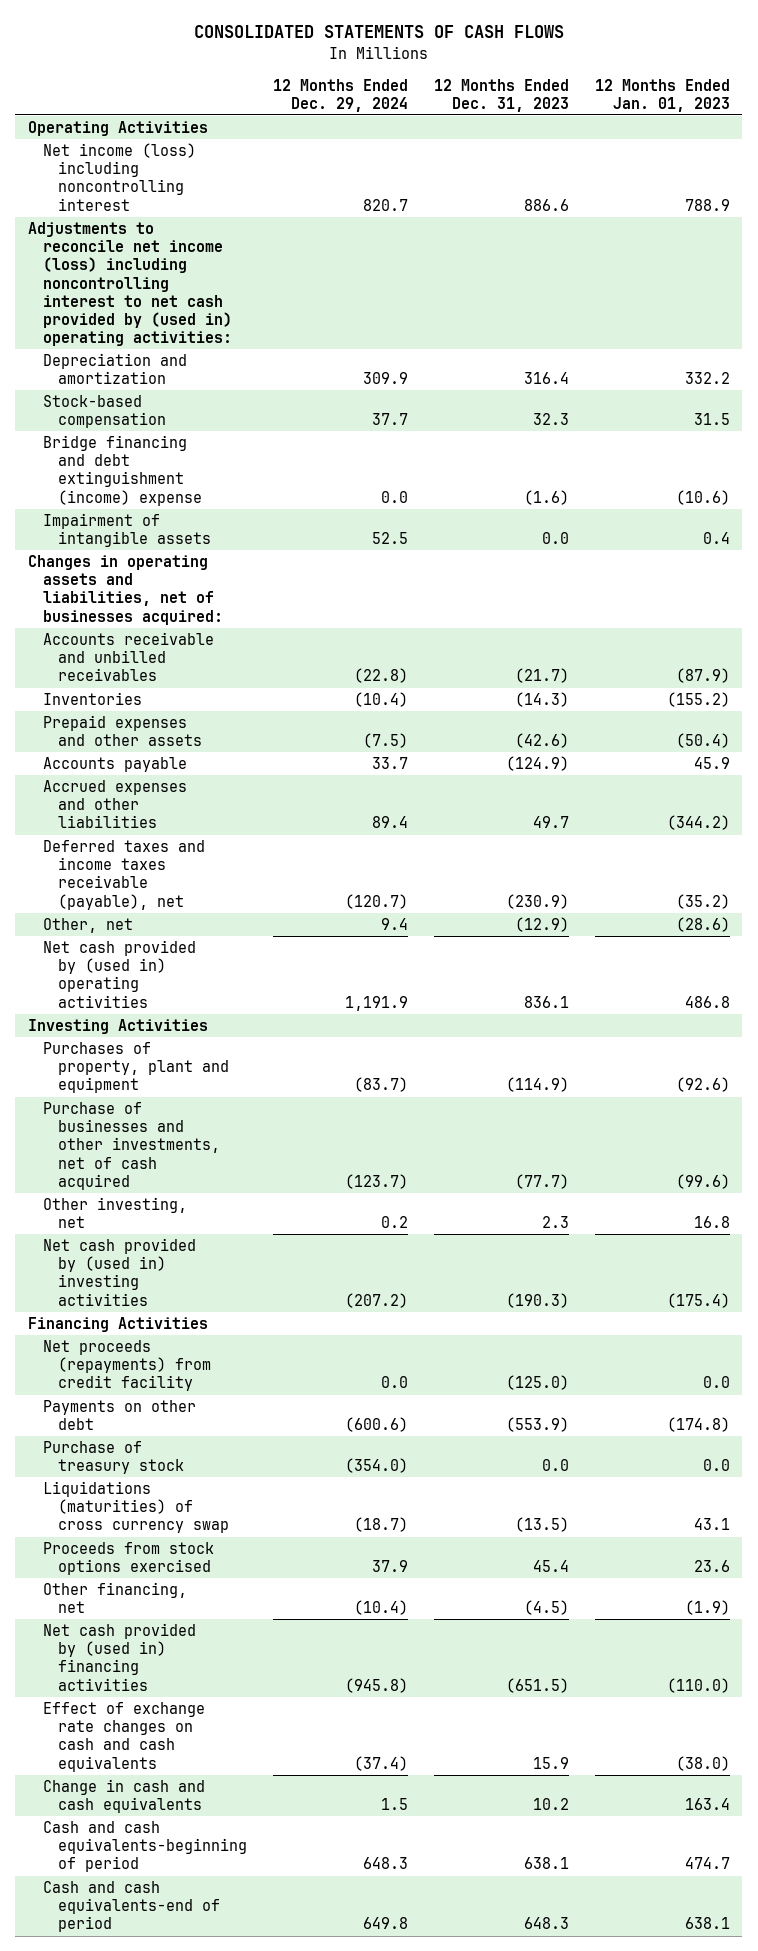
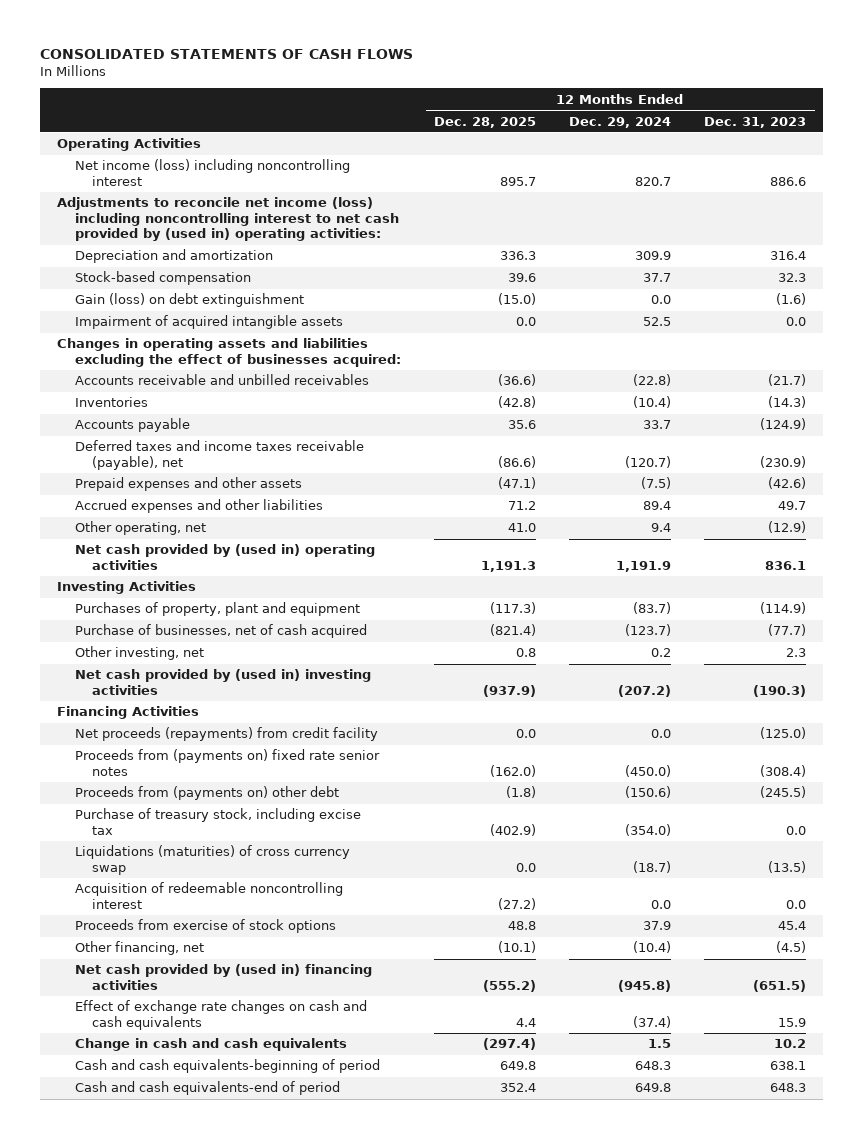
[594,78,730,112] 12 Months Ended Jan. 01, 2023 -> none
none -> [433,116,536,128] Dec. 28, 2025
[43,435,203,506] Bridge financing and debt extinguishment (income) expense -> [74,293,304,308] Gain (loss) on debt extinguishment
[43,513,212,548] Impairment of intangible assets -> [74,315,343,330] Impairment of acquired intangible assets
[28,555,224,625] Changes in operating assets and liabilities, net of businesses acquired: -> [56,338,401,367] Changes in operating assets and liabilities excluding the effect of businesses acquired:
[43,715,203,747] Prepaid expenses and other assets -> [74,477,302,492] Prepaid expenses and other assets
[43,780,188,829] Accrued expenses and other liabilities -> [74,499,323,514] Accrued expenses and other liabilities
[43,918,134,934] Other, net -> [74,521,206,536] Other operating, net
[43,1102,221,1190] Purchase of businesses and other investments, net of cash acquired -> [74,624,367,639] Purchase of businesses, net of cash acquired
none -> [74,749,380,776] Proceeds from (payments on) fixed rate senior notes
[43,1400,197,1431] Payments on other debt -> [74,786,339,801] Proceeds from (payments on) other debt
[345,1417,409,1433] (600.6) -> [625,786,672,799] (150.6)
[505,1417,569,1433] (553.9) -> [760,786,807,799] (245.5)
[43,1441,185,1475] Purchase of treasury stock -> [74,808,361,835] Purchase of treasury stock, including excise tax
none -> [74,882,343,909] Acquisition of redeemable noncontrolling interest
[43,1542,215,1576] Proceeds from stock options exercised -> [74,919,336,934] Proceeds from exercise of stock options

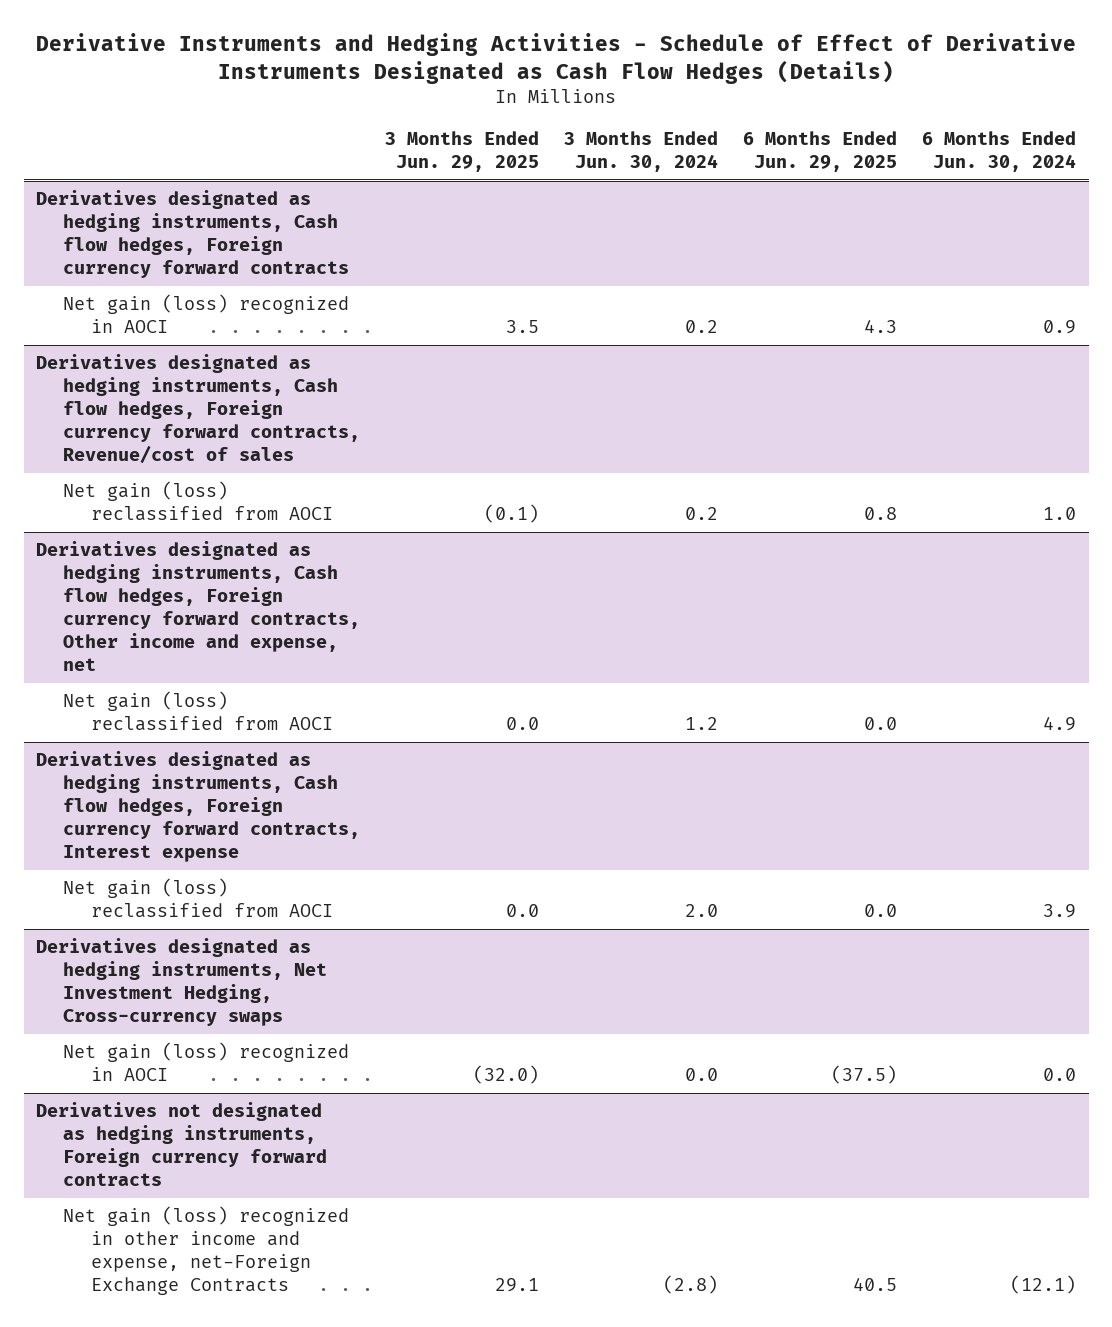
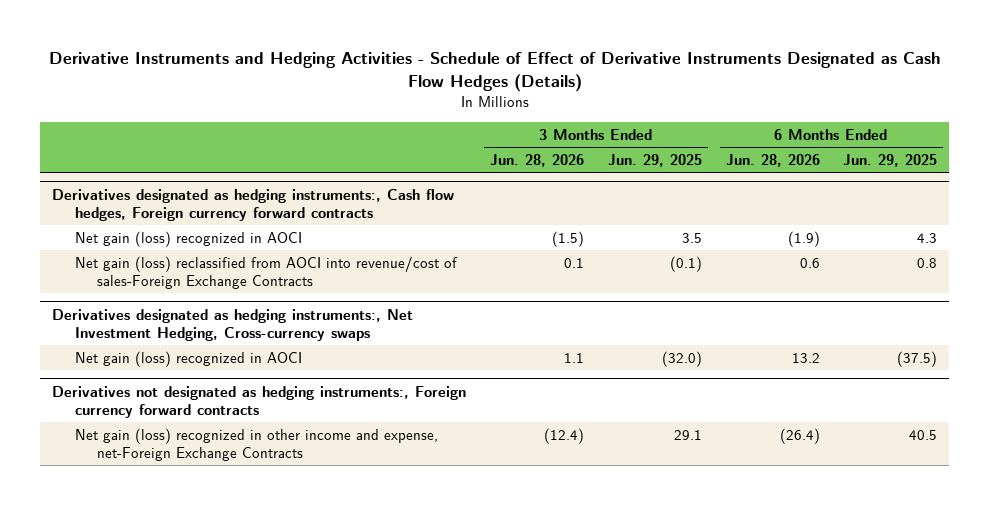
[564,131,719,173] 3 Months Ended Jun. 30, 2024 -> none
[922,131,1077,173] 6 Months Ended Jun. 30, 2024 -> none
none -> [490,153,585,167] Jun. 28, 2026
none -> [725,153,820,167] Jun. 28, 2026
[35,190,350,279] Derivatives designated as hedging instruments, Cash flow hedges, Foreign currency forward contracts -> [52,188,455,221] Derivatives designated as hedging instruments:, Cash flow hedges, Foreign currency forward contracts
[35,354,361,464] Derivatives designated as hedging instruments, Cash flow hedges, Foreign currency forward contracts, Revenue/cost of sales -> none
[35,541,361,671] Derivatives designated as hedging instruments, Cash flow hedges, Foreign currency forward contracts, Other income and expense, net -> none
[63,691,333,732] Net gain (loss) reclassified from AOCI -> none
[35,751,361,862] Derivatives designated as hedging instruments, Cash flow hedges, Foreign currency forward contracts, Interest expense -> none
[63,878,333,919] Net gain (loss) reclassified from AOCI -> none
[63,481,333,522] Net gain (loss) reclassified from AOCI -> [74,255,458,289] Net gain (loss) reclassified from AOCI into revenue/cost of sales-Foreign Exchange Contracts
[35,938,328,1027] Derivatives designated as hedging instruments, Net Investment Hedging, Cross-currency swaps -> [52,308,414,341] Derivatives designated as hedging instruments:, Net Investment Hedging, Cross-currency swaps
[35,1102,328,1187] Derivatives not designated as hedging instruments, Foreign currency forward contracts -> [52,385,467,418] Derivatives not designated as hedging instruments:, Foreign currency forward contracts

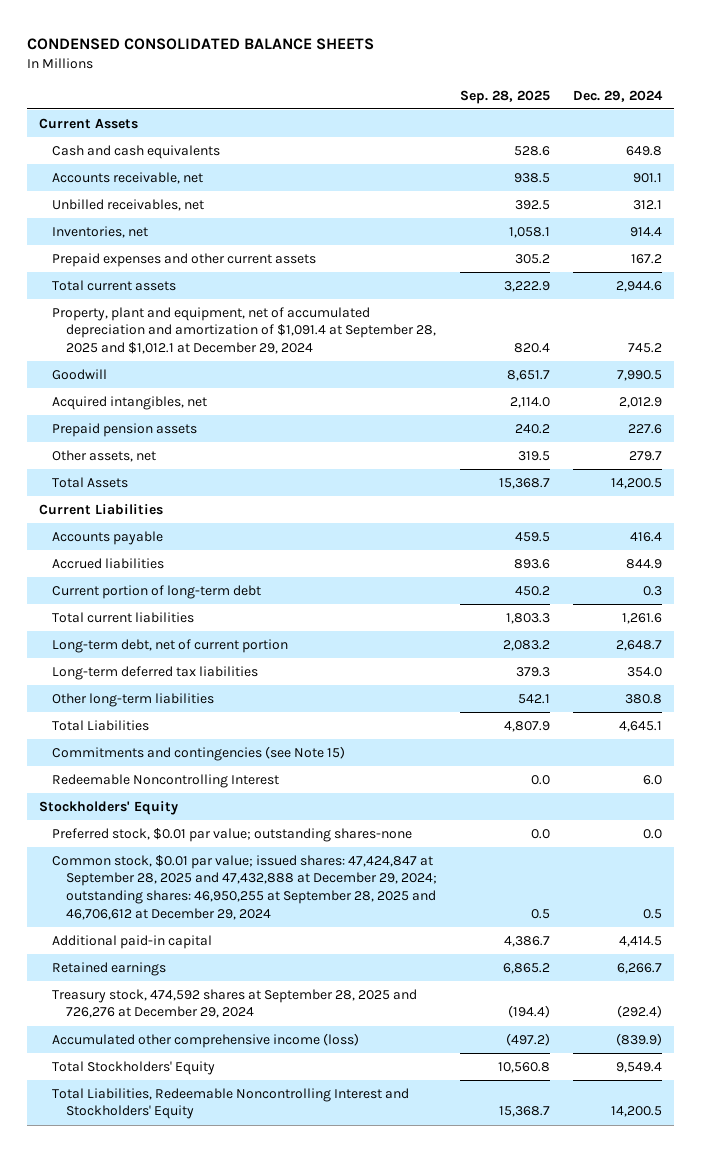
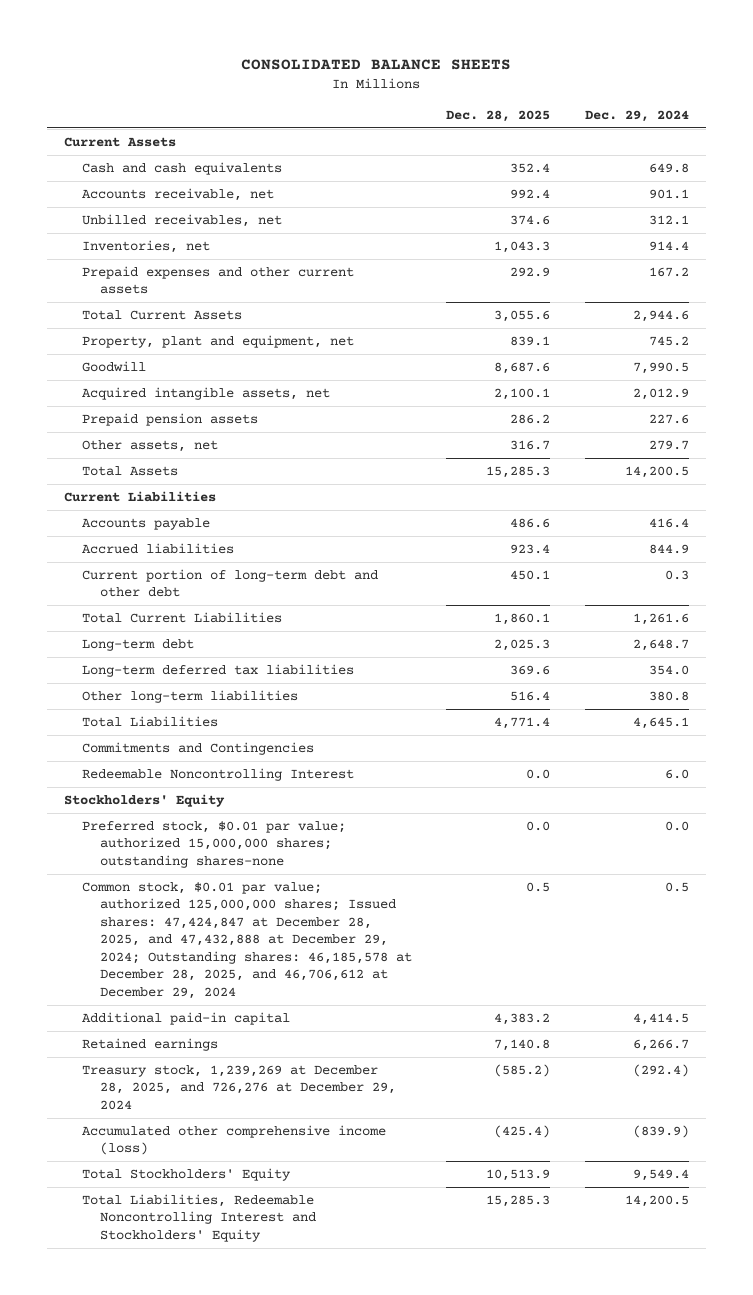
[27,37,375,50] CONDENSED CONSOLIDATED BALANCE SHEETS -> [241,58,512,70] CONSOLIDATED BALANCE SHEETS
[459,89,550,104] Sep. 28, 2025 -> none
none -> [446,109,551,122] Dec. 28, 2025
[52,279,177,291] Total current assets -> [82,309,243,320] Total Current Assets
[52,306,436,354] Property, plant and equipment, net of accumulated depreciation and amortization of $1,091.4 at September 28, 2025 and $1,012.1 at December 29, 2024 -> [82,334,355,348] Property, plant and equipment, net
[52,395,208,410] Acquired intangibles, net -> [82,386,331,400] Acquired intangible assets, net
[52,584,262,599] Current portion of long-term debt -> [82,568,379,598] Current portion of long-term debt and other debt
[52,611,195,623] Total current liabilities -> [82,611,283,623] Total Current Liabilities
[52,638,289,653] Long-term debt, net of current portion -> [82,638,195,651] Long-term debt
[52,745,346,761] Commitments and contingencies (see Note 15) -> [82,741,315,755] Commitments and Contingencies
[52,827,413,842] Preferred stock, $0.01 par value; outstanding shares-none -> [82,820,347,868] Preferred stock, $0.01 par value; authorized 15,000,000 shares; outstanding shares-none
[52,854,437,920] Common stock, $0.01 par value; issued shares: 47,424,847 at September 28, 2025 and 47,432,888 at December 29, 2024; outstanding shares: 46,950,255 at September 28, 2025 and 46,706,612 at December 29, 2024 -> [82,881,412,999] Common stock, $0.01 par value; authorized 125,000,000 shares; Issued shares: 47,424,847 at December 28, 2025, and 47,432,888 at December 29, 2024; Outstanding shares: 46,185,578 at December 28, 2025, and 46,706,612 at December 29, 2024
[52,988,418,1019] Treasury stock, 474,592 shares at September 28, 2025 and 726,276 at December 29, 2024 -> [82,1064,396,1110] Treasury stock, 1,239,269 at December 28, 2025, and 726,276 at December 29, 2024

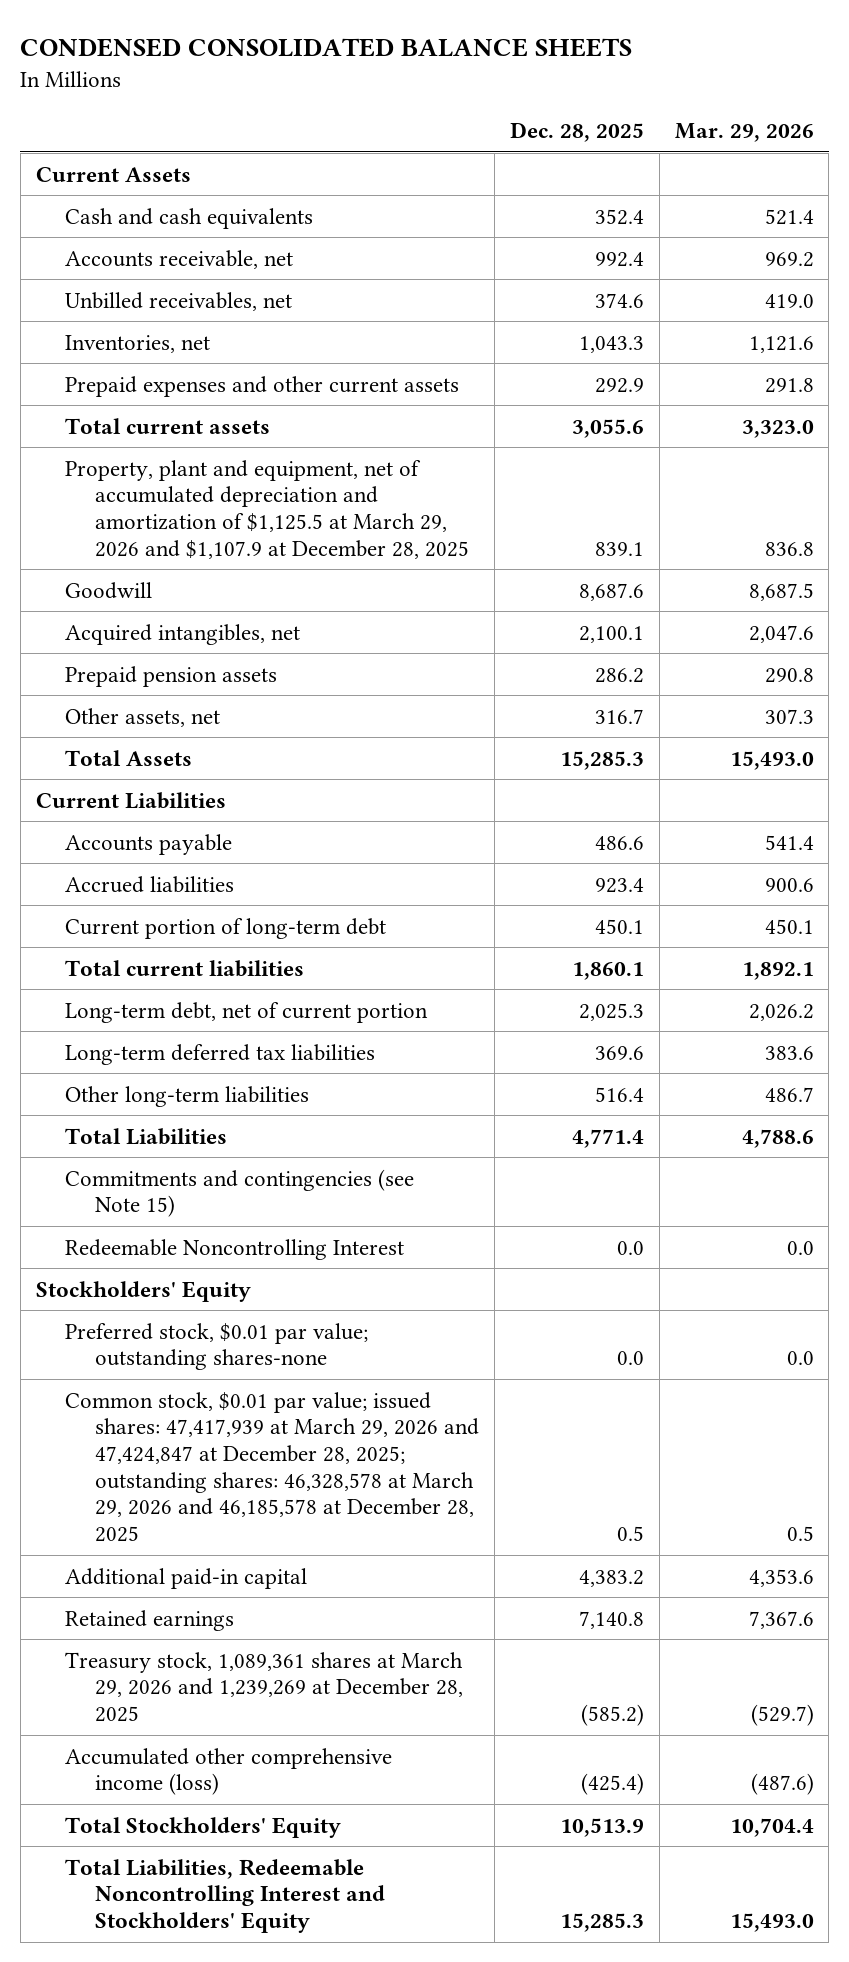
[241,58,512,70] CONSOLIDATED BALANCE SHEETS -> [20,37,633,57] CONDENSED CONSOLIDATED BALANCE SHEETS
[584,109,689,122] Dec. 29, 2024 -> none
none -> [674,123,814,143] Mar. 29, 2026
[82,309,243,320] Total Current Assets -> [65,417,271,434] Total current assets
[82,334,355,348] Property, plant and equipment, net -> [65,459,469,559] Property, plant and equipment, net of accumulated depreciation and amortization of $1,125.5 at March 29, 2026 and $1,107.9 at December 28, 2025
[82,386,331,400] Acquired intangible assets, net -> [65,623,301,645] Acquired intangibles, net
[82,568,379,598] Current portion of long-term debt and other debt -> [65,917,387,939] Current portion of long-term debt
[82,611,283,623] Total Current Liabilities -> [65,959,305,977] Total current liabilities
[82,638,195,651] Long-term debt -> [65,1001,429,1023] Long-term debt, net of current portion
[82,741,315,755] Commitments and Contingencies -> [65,1168,415,1218] Commitments and contingencies (see Note 15)
[82,820,347,868] Preferred stock, $0.01 par value; authorized 15,000,000 shares; outstanding shares-none -> [65,1322,369,1371] Preferred stock, $0.01 par value; outstanding shares-none
[82,881,412,999] Common stock, $0.01 par value; authorized 125,000,000 shares; Issued shares: 47,424,847 at December 28, 2025, and 47,432,888 at December 29, 2024; Outstanding shares: 46,185,578 at December 28, 2025, and 46,706,612 at December 29, 2024 -> [65,1391,479,1543] Common stock, $0.01 par value; issued shares: 47,417,939 at March 29, 2026 and 47,424,847 at December 28, 2025; outstanding shares: 46,328,578 at March 29, 2026 and 46,185,578 at December 28, 2025
[82,1064,396,1110] Treasury stock, 1,239,269 at December 28, 2025, and 726,276 at December 29, 2024 -> [65,1651,464,1722] Treasury stock, 1,089,361 shares at March 29, 2026 and 1,239,269 at December 28, 2025

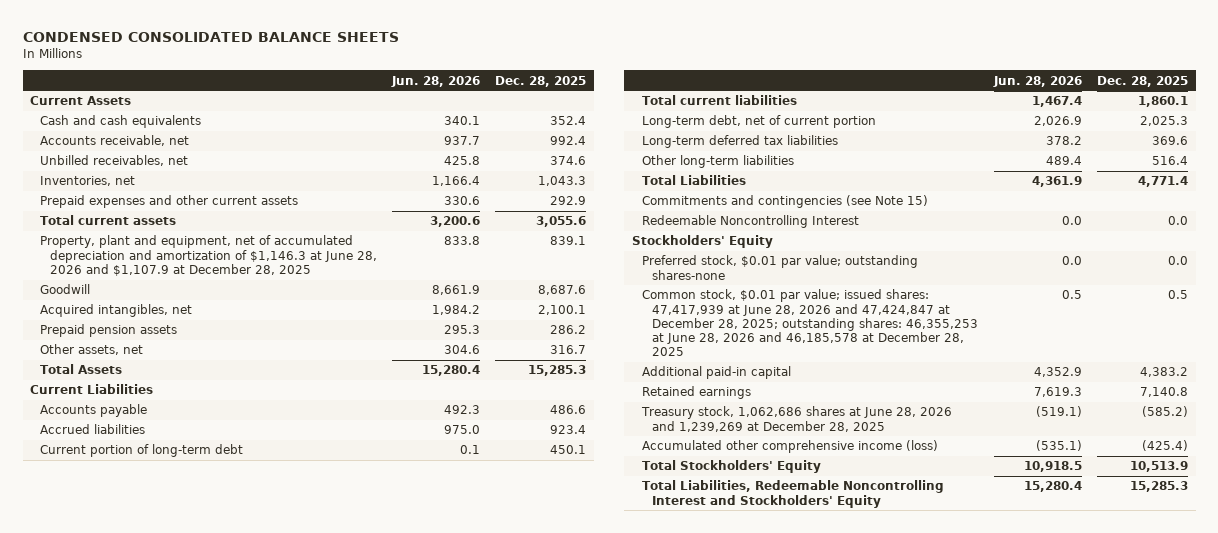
[674,123,814,143] Mar. 29, 2026 -> none
none -> [391,75,481,87] Jun. 28, 2026
[65,459,469,559] Property, plant and equipment, net of accumulated depreciation and amortization of $1,125.5 at March 29, 2026 and $1,107.9 at December 28, 2025 -> [40,235,378,276] Property, plant and equipment, net of accumulated depreciation and amortization of $1,146.3 at June 28, 2026 and $1,107.9 at December 28, 2025
[65,1391,479,1543] Common stock, $0.01 par value; issued shares: 47,417,939 at March 29, 2026 and 47,424,847 at December 28, 2025; outstanding shares: 46,328,578 at March 29, 2026 and 46,185,578 at December 28, 2025 -> [641,289,979,357] Common stock, $0.01 par value; issued shares: 47,417,939 at June 28, 2026 and 47,424,847 at December 28, 2025; outstanding shares: 46,355,253 at June 28, 2026 and 46,185,578 at December 28, 2025
[65,1651,464,1722] Treasury stock, 1,089,361 shares at March 29, 2026 and 1,239,269 at December 28, 2025 -> [640,406,952,432] Treasury stock, 1,062,686 shares at June 28, 2026 and 1,239,269 at December 28, 2025

